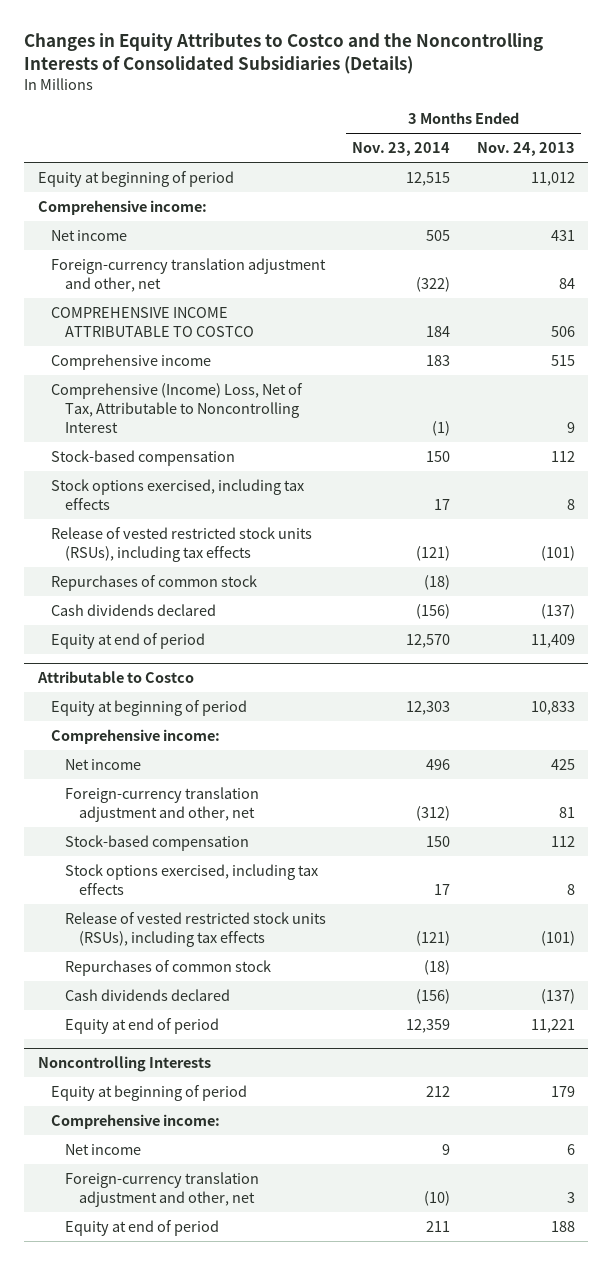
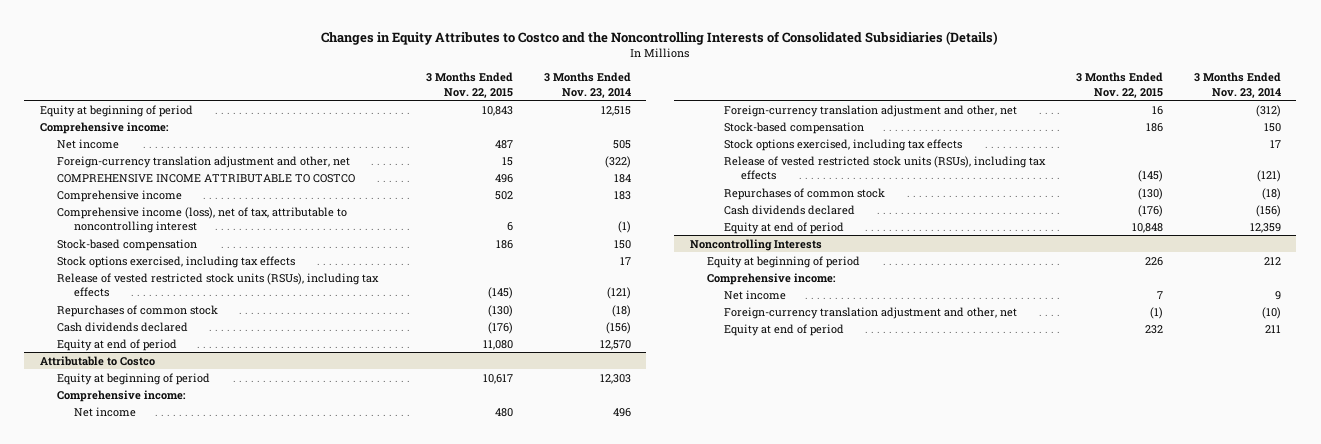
[476,142,575,157] Nov. 24, 2013 -> none
none -> [425,71,513,98] 3 Months Ended Nov. 22, 2015
[51,382,304,433] Comprehensive (Income) Loss, Net of Tax, Attributable to Noncontrolling Interest -> [56,206,347,234] Comprehensive income (loss), net of tax, attributable to noncontrolling interest

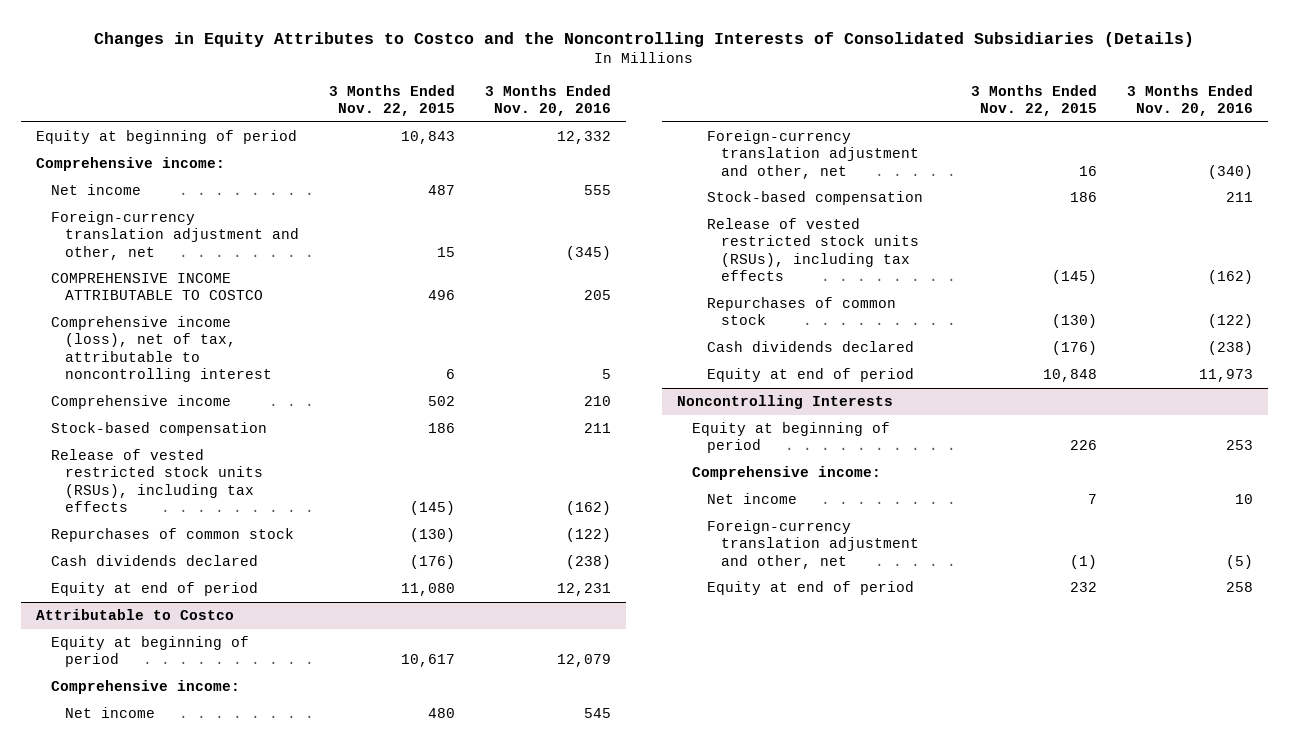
[543,71,631,98] 3 Months Ended Nov. 23, 2014 -> none
none -> [485,84,612,116] 3 Months Ended Nov. 20, 2016
[56,189,182,202] Comprehensive income -> [50,395,231,410] Comprehensive income
[56,255,295,268] Stock options exercised, including tax effects -> none
[723,138,962,151] Stock options exercised, including tax effects -> none

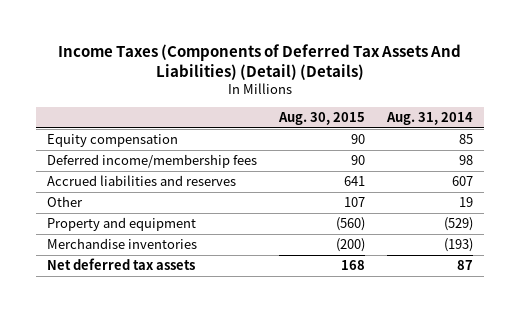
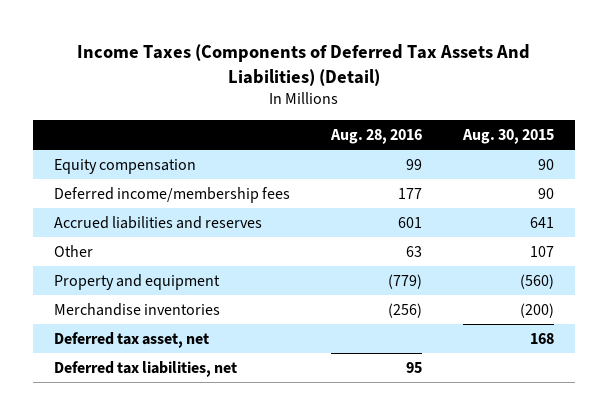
[58,43,462,80] Income Taxes (Components of Deferred Tax Assets And Liabilities) (Detail) (Details) -> [76,43,530,86] Income Taxes (Components of Deferred Tax Assets And Liabilities) (Detail)
[386,112,474,126] Aug. 31, 2014 -> none
none -> [329,128,422,144] Aug. 28, 2016
[47,258,196,271] Net deferred tax assets -> [53,331,209,348] Deferred tax asset, net
none -> [53,360,237,377] Deferred tax liabilities, net

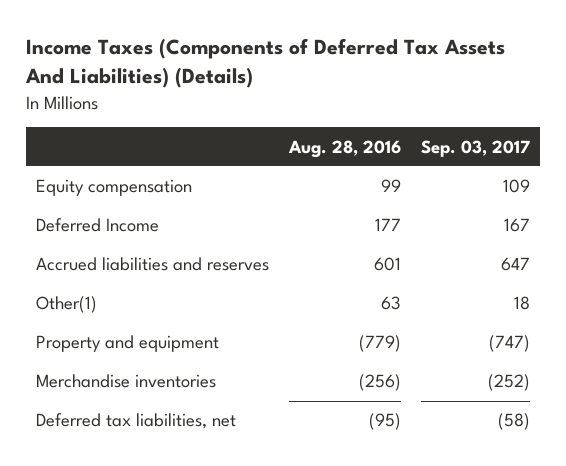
[76,43,530,86] Income Taxes (Components of Deferred Tax Assets And Liabilities) (Detail) -> [24,38,505,89] Income Taxes (Components of Deferred Tax Assets And Liabilities) (Details)
[462,128,555,144] Aug. 30, 2015 -> none
none -> [421,139,531,157] Sep. 03, 2017
[53,186,290,203] Deferred income/membership fees -> [35,218,159,233] Deferred Income
[53,244,93,257] Other -> [35,296,97,314] Other(1)
[53,331,209,348] Deferred tax asset, net -> none
[405,361,422,373] 95 -> [368,413,401,431] (95)

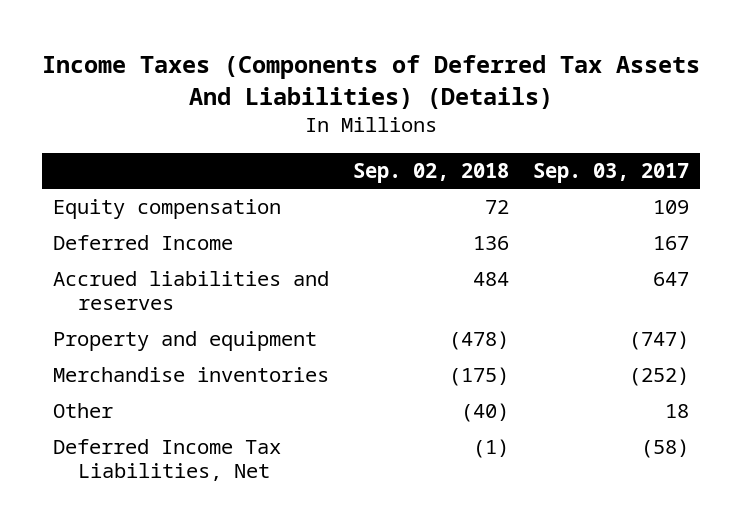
[287,139,401,158] Aug. 28, 2016 -> none
none -> [352,162,509,183] Sep. 02, 2018
[35,296,97,314] Other(1) -> none
none -> [53,403,114,419] Other
[35,413,236,430] Deferred tax liabilities, net -> [53,439,282,482] Deferred Income Tax Liabilities, Net

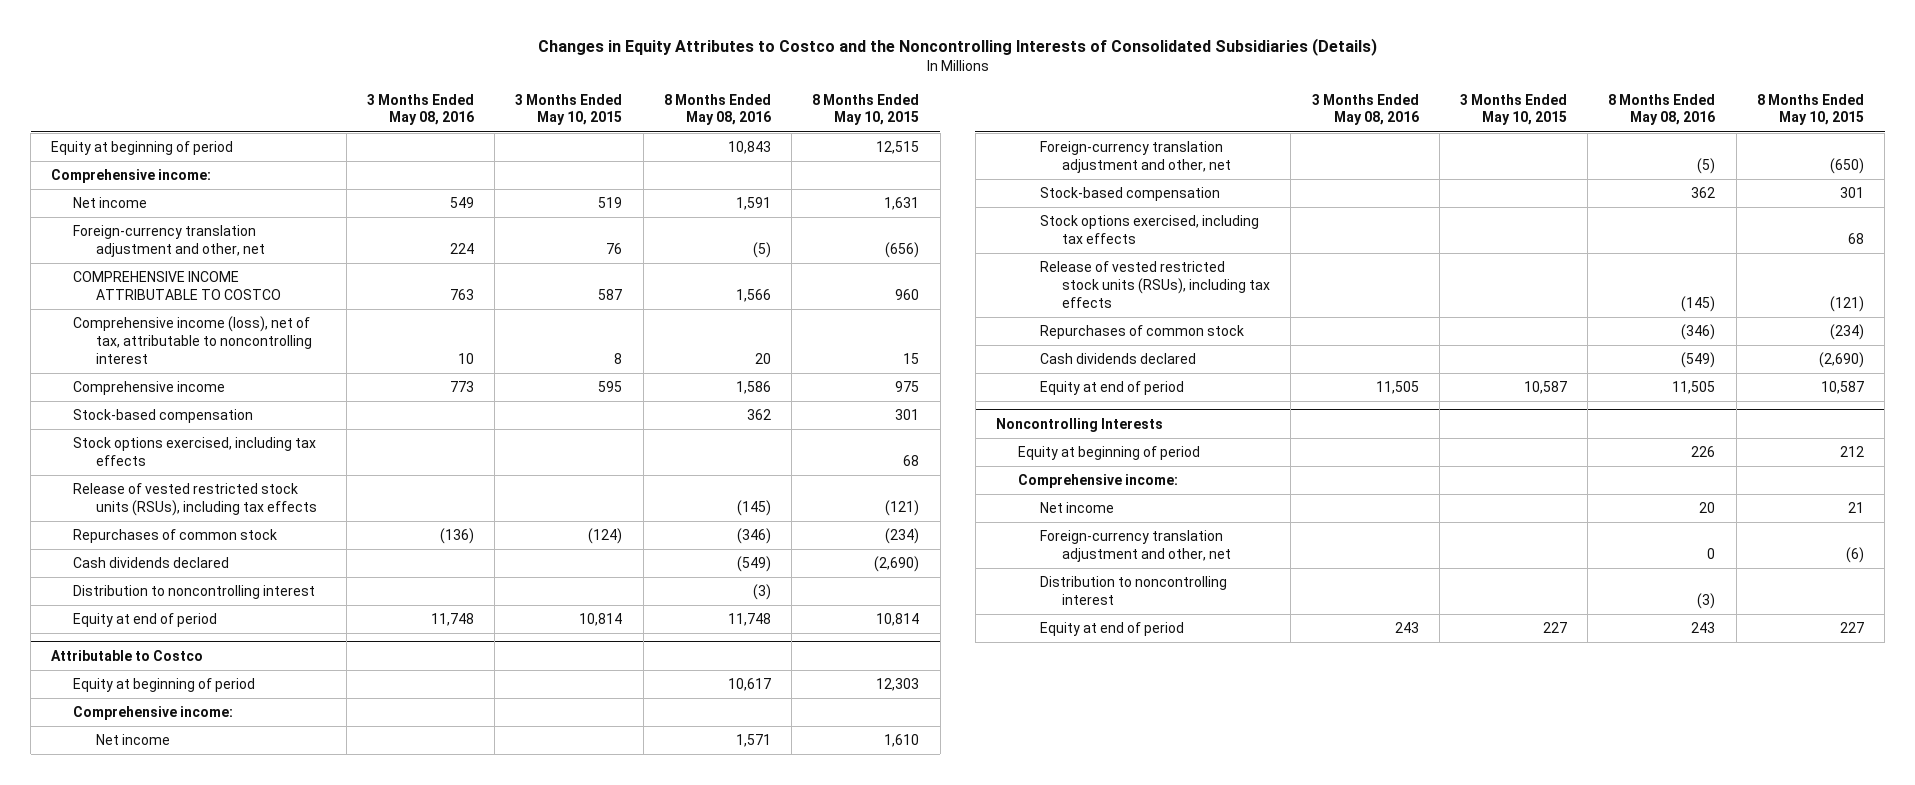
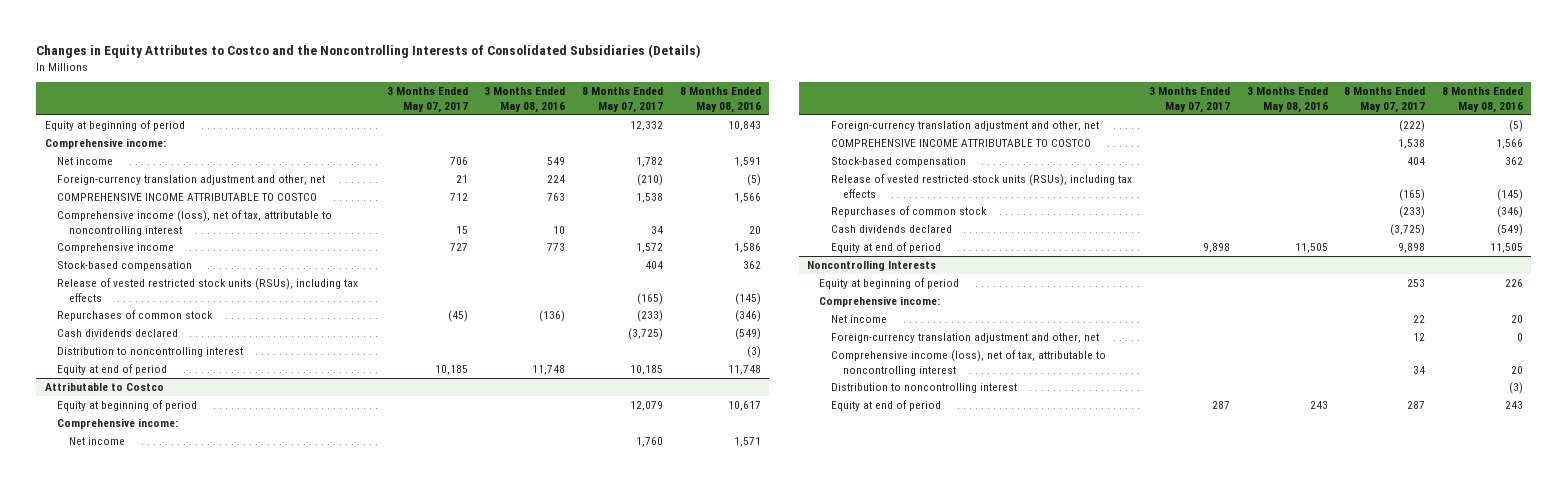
[515,93,623,126] 3 Months Ended May 10, 2015 -> none
[812,93,920,126] 8 Months Ended May 10, 2015 -> none
none -> [386,87,468,113] 3 Months Ended May 07, 2017
none -> [582,87,664,113] 8 Months Ended May 07, 2017
[73,437,317,466] Stock options exercised, including tax effects -> none
none -> [831,139,1092,148] COMPREHENSIVE INCOME ATTRIBUTABLE TO COSTCO
[1040,215,1260,244] Stock options exercised, including tax effects -> none
none -> [831,350,1107,376] Comprehensive income (loss), net of tax, attributable to noncontrolling interest

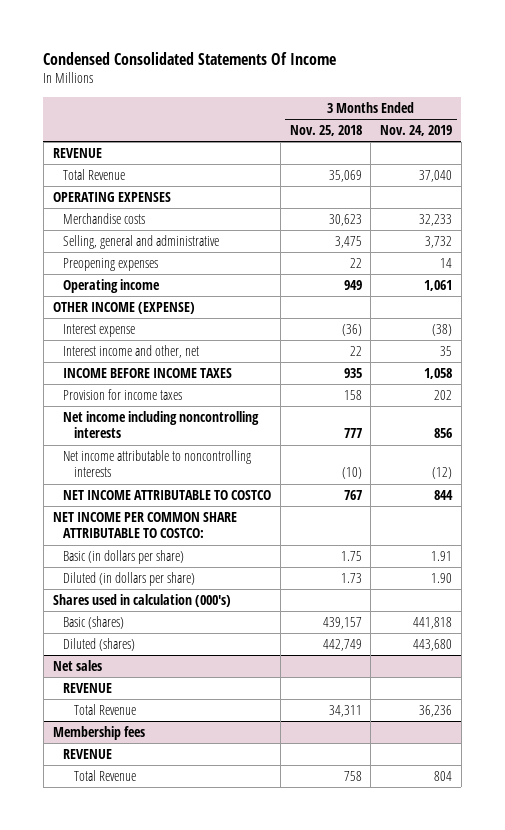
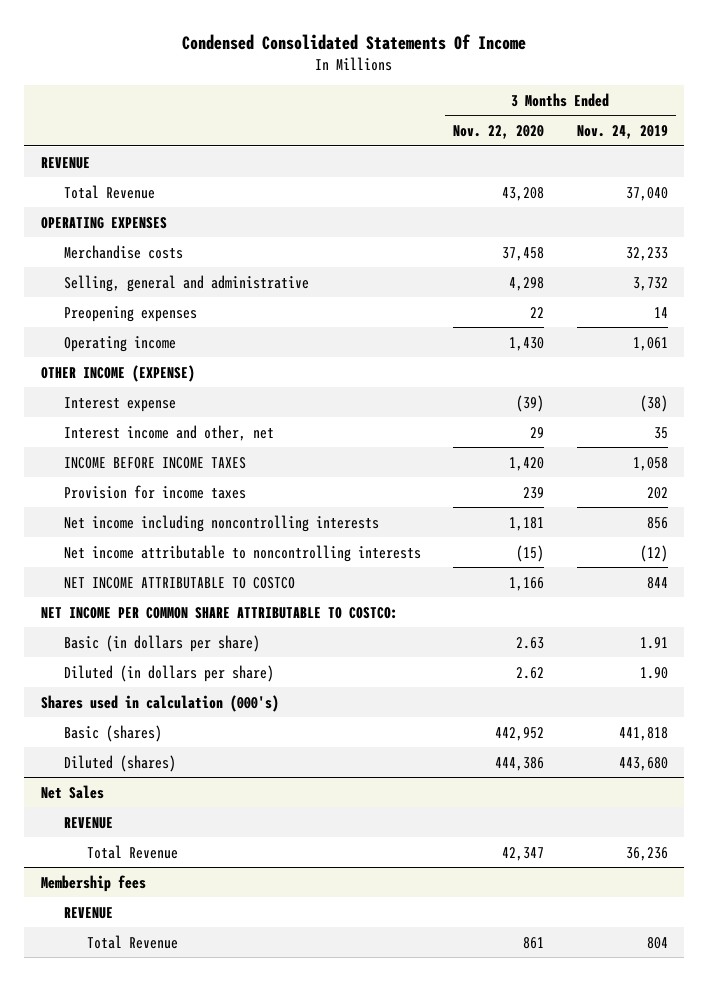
[289,125,362,137] Nov. 25, 2018 -> none
none -> [453,125,545,140] Nov. 22, 2020
[52,659,102,671] Net sales -> [40,784,104,799] Net Sales

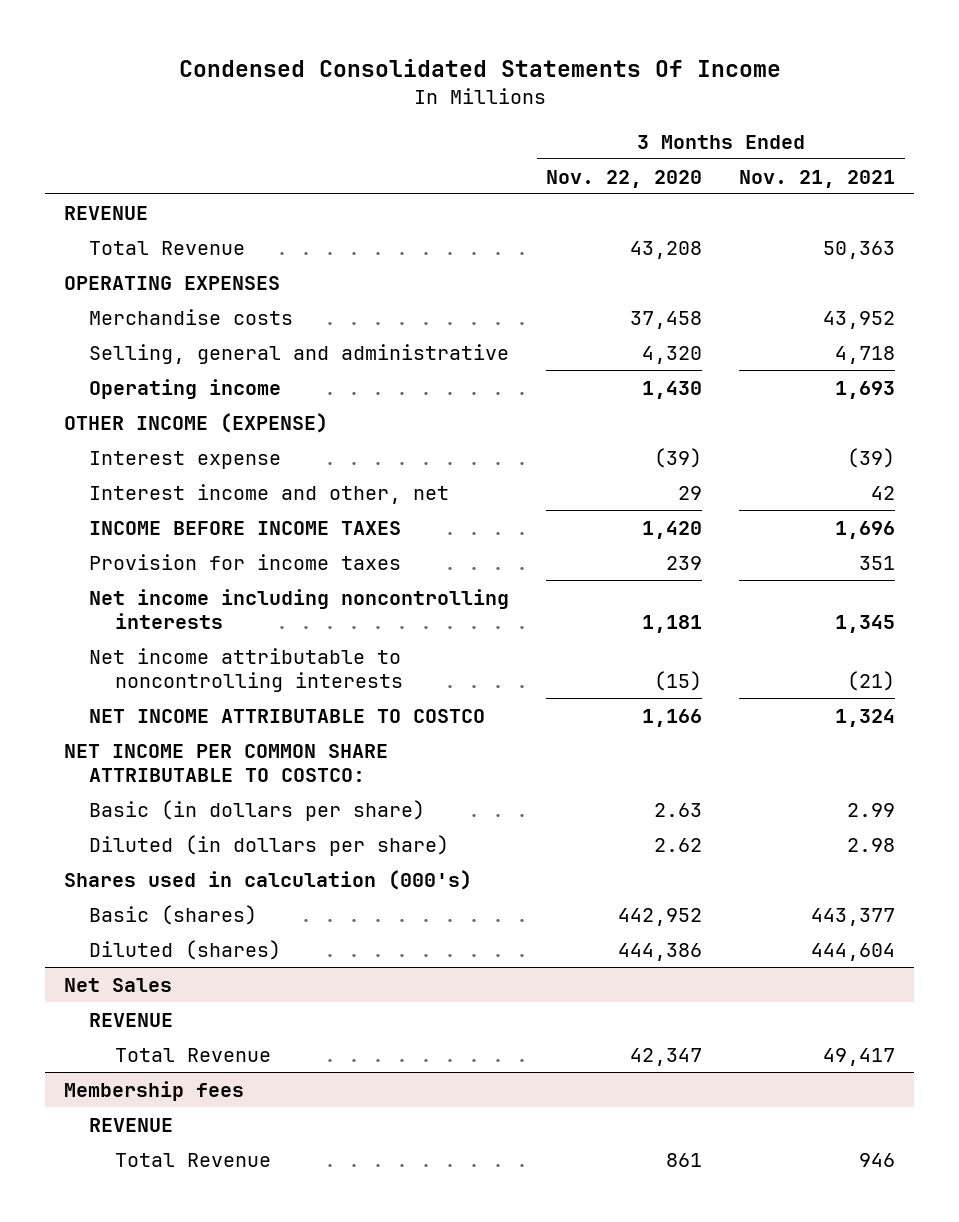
[576,125,668,140] Nov. 24, 2019 -> none
none -> [739,169,896,188] Nov. 21, 2021
[64,305,198,322] Preopening expenses -> none
[509,276,545,291] 4,298 -> [642,345,703,364] 4,320

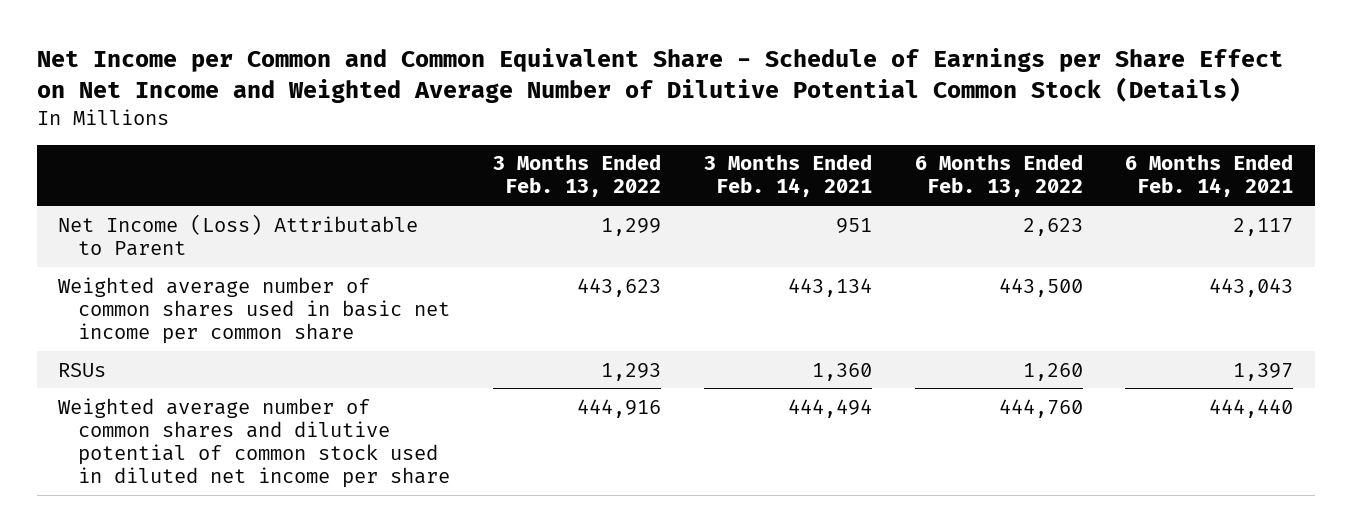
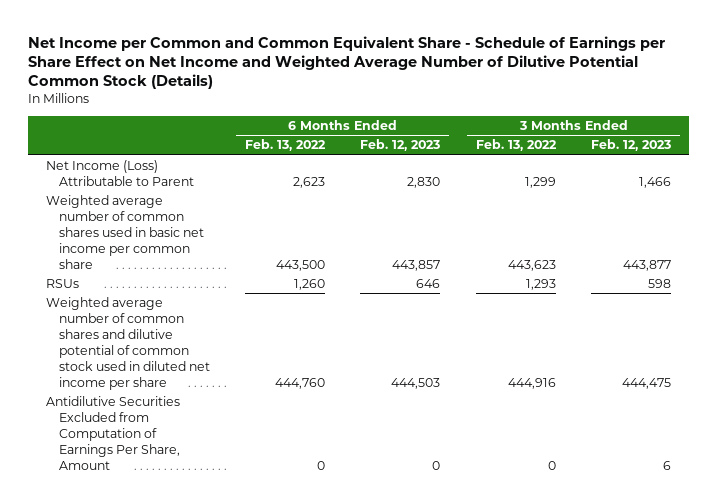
[703,154,872,198] 3 Months Ended Feb. 14, 2021 -> none
[1125,154,1294,198] 6 Months Ended Feb. 14, 2021 -> none
none -> [360,139,441,152] Feb. 12, 2023
none -> [591,139,672,152] Feb. 12, 2023
none -> [45,396,180,470] Antidilutive Securities Excluded from Computation of Earnings Per Share, Amount

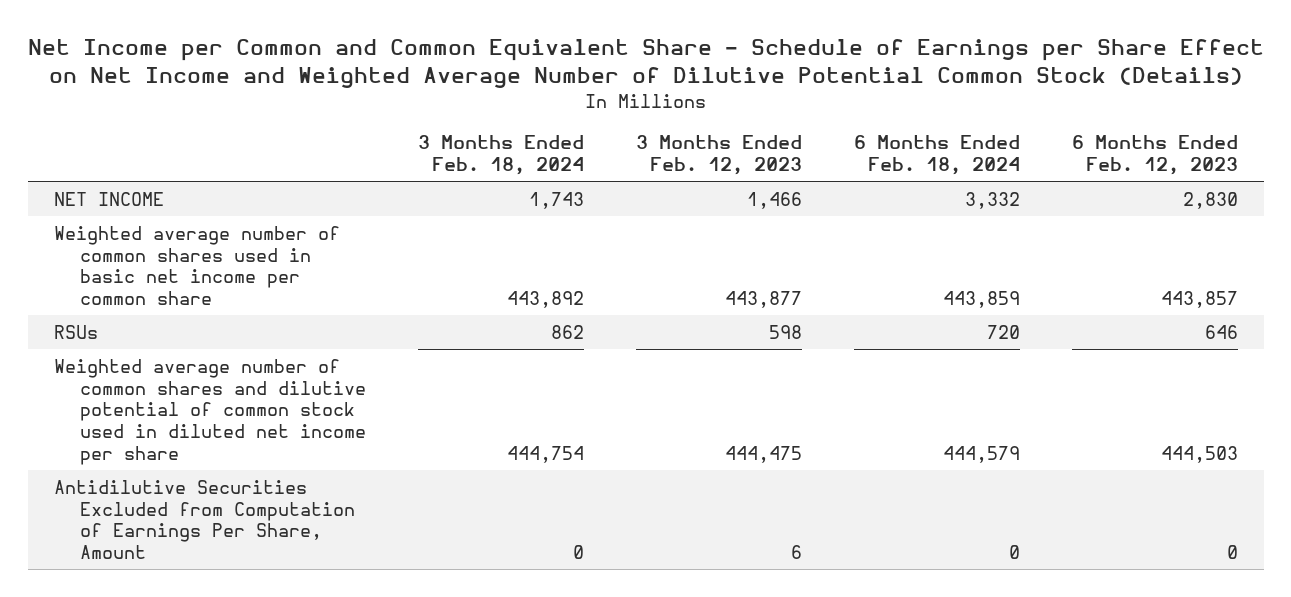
[244,139,326,152] Feb. 13, 2022 -> none
[475,139,557,152] Feb. 13, 2022 -> none
none -> [417,135,584,176] 3 Months Ended Feb. 18, 2024
none -> [853,135,1020,176] 6 Months Ended Feb. 18, 2024
[45,160,194,186] Net Income (Loss) Attributable to Parent -> [53,191,164,206] NET INCOME

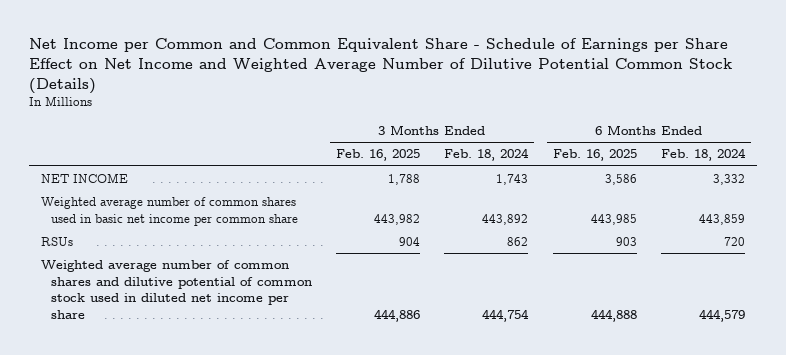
[635,135,802,176] 3 Months Ended Feb. 12, 2023 -> none
[1071,135,1238,176] 6 Months Ended Feb. 12, 2023 -> none
none -> [335,149,420,162] Feb. 16, 2025
none -> [552,149,637,162] Feb. 16, 2025
[53,479,355,560] Antidilutive Securities Excluded from Computation of Earnings Per Share, Amount -> none

